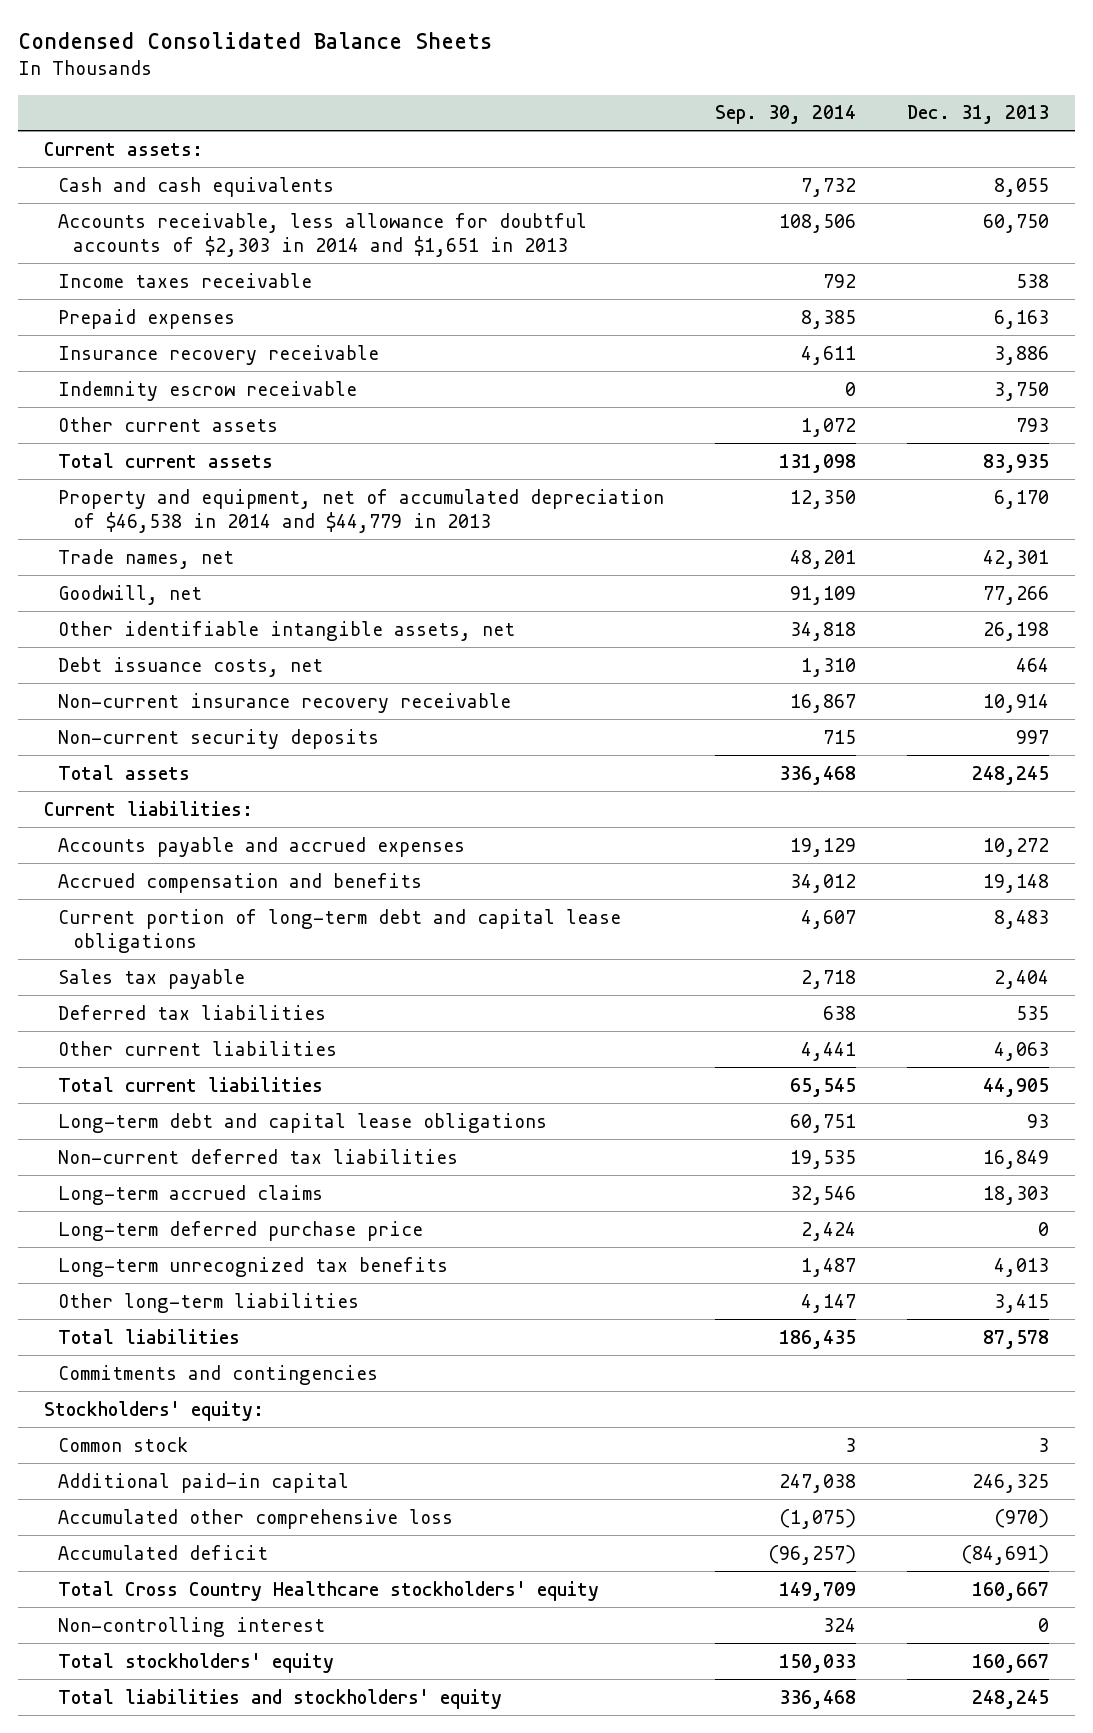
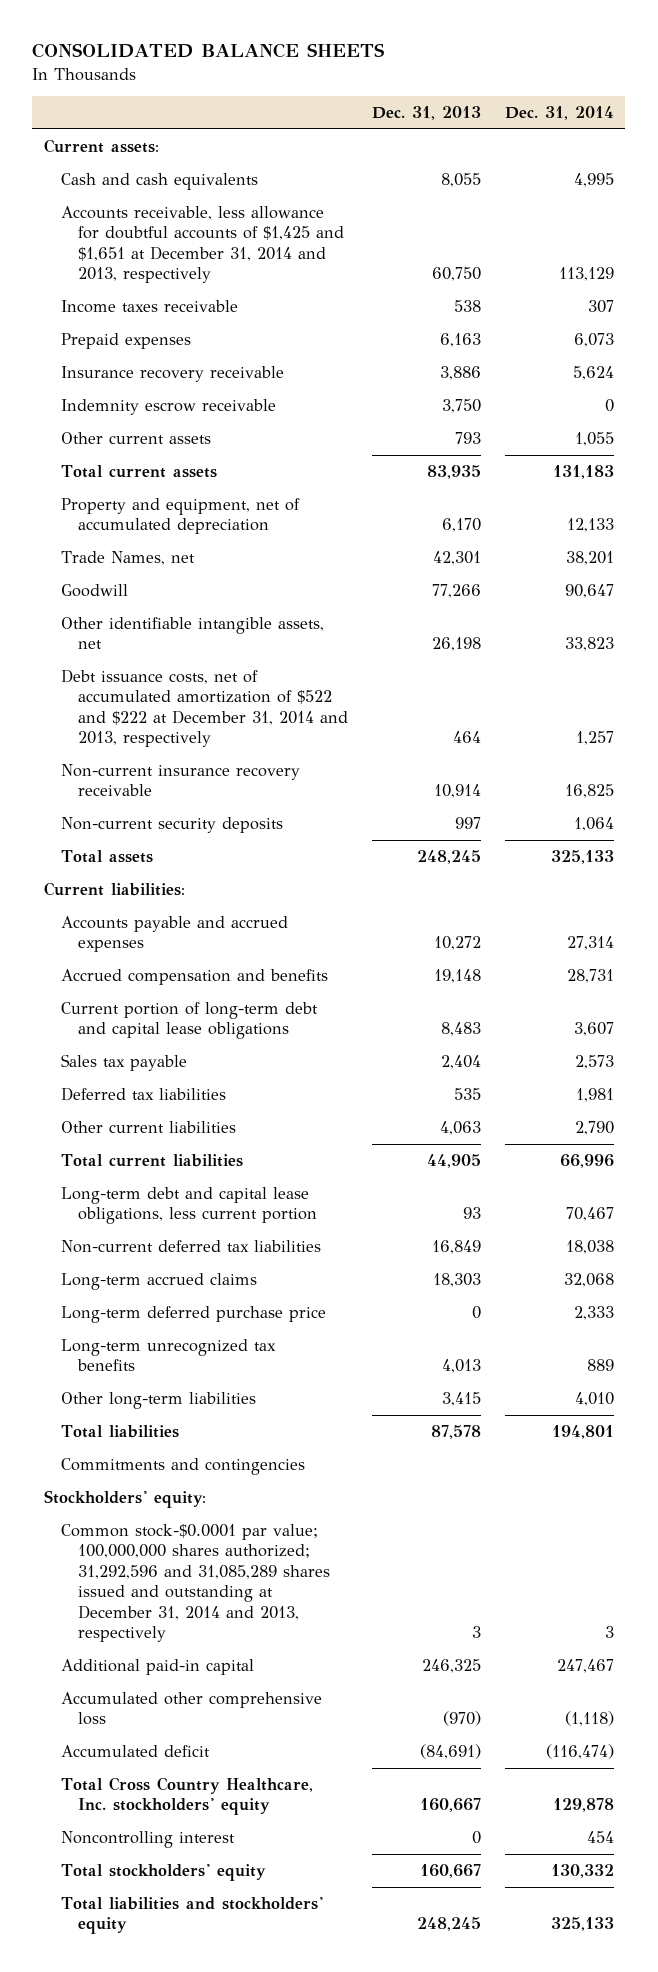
[18,31,493,49] Condensed Consolidated Balance Sheets -> [32,43,386,59] CONSOLIDATED BALANCE SHEETS
[715,105,857,125] Sep. 30, 2014 -> none
none -> [504,105,614,120] Dec. 31, 2014
[58,212,588,258] Accounts receivable, less allowance for doubtful accounts of $2,303 in 2014 and $1,651 in 2013 -> [60,205,344,284] Accounts receivable, less allowance for doubtful accounts of $1,425 and $1,651 at December 31, 2014 and 2013, respectively
[58,488,665,534] Property and equipment, net of accumulated depreciation of $46,538 in 2014 and $44,779 in 2013 -> [60,497,300,535] Property and equipment, net of accumulated depreciation
[58,548,235,569] Trade names, net -> [60,550,195,565] Trade Names, net
[58,584,203,605] Goodwill, net -> [60,583,128,597] Goodwill
[58,656,324,677] Debt issuance costs, net -> [60,668,348,748] Debt issuance costs, net of accumulated amortization of $522 and $222 at December 31, 2014 and 2013, respectively
[58,1112,548,1133] Long-term debt and capital lease obligations -> [60,1186,317,1225] Long-term debt and capital lease obligations, less current portion
[58,1436,189,1452] Common stock -> [60,1523,330,1643] Common stock-$0.0001 par value; 100,000,000 shares authorized; 31,292,596 and 31,085,289 shares issued and outstanding at December 31, 2014 and 2013, respectively
[58,1580,600,1601] Total Cross Country Healthcare stockholders' equity -> [60,1776,313,1816] Total Cross Country Healthcare, Inc. stockholders' equity
[58,1616,326,1637] Non-controlling interest -> [60,1830,235,1848] Noncontrolling interest

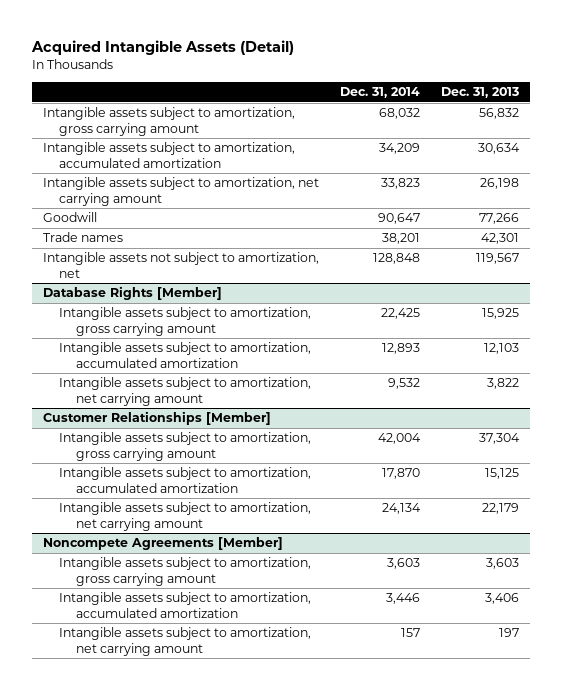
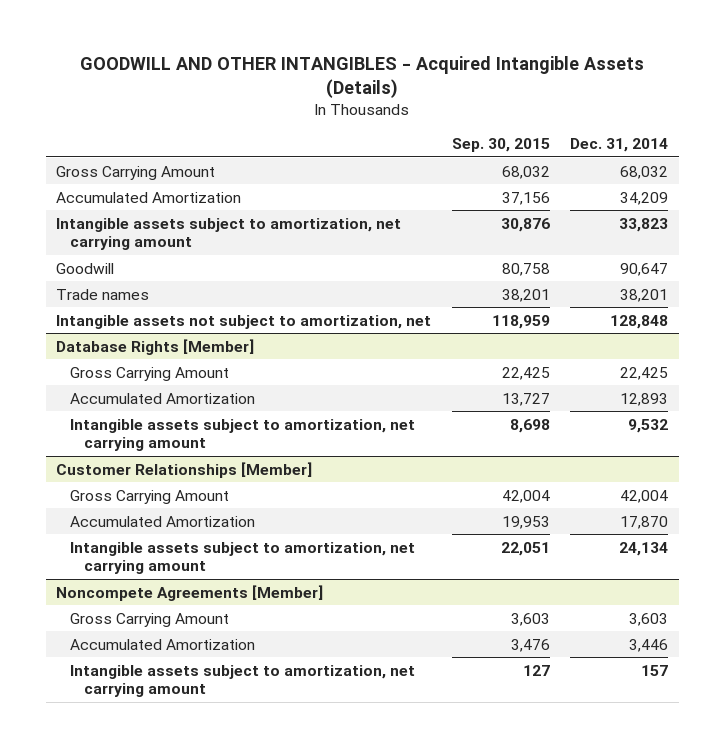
[31,40,295,56] Acquired Intangible Assets (Detail) -> [80,55,645,98] GOODWILL AND OTHER INTANGIBLES - Acquired Intangible Assets (Details)
[441,87,520,99] Dec. 31, 2013 -> none
none -> [451,138,550,153] Sep. 30, 2015
[42,107,295,137] Intangible assets subject to amortization, gross carrying amount -> [55,165,215,180] Gross Carrying Amount
[42,142,295,169] Intangible assets subject to amortization, accumulated amortization -> [55,191,241,203] Accumulated Amortization
[59,307,312,337] Intangible assets subject to amortization, gross carrying amount -> [69,366,229,381] Gross Carrying Amount
[59,342,312,369] Intangible assets subject to amortization, accumulated amortization -> [69,392,255,404] Accumulated Amortization
[59,432,312,462] Intangible assets subject to amortization, gross carrying amount -> [69,489,229,504] Gross Carrying Amount
[59,467,312,494] Intangible assets subject to amortization, accumulated amortization -> [69,515,255,527] Accumulated Amortization
[59,557,312,587] Intangible assets subject to amortization, gross carrying amount -> [69,612,229,627] Gross Carrying Amount
[59,592,312,619] Intangible assets subject to amortization, accumulated amortization -> [69,638,255,650] Accumulated Amortization

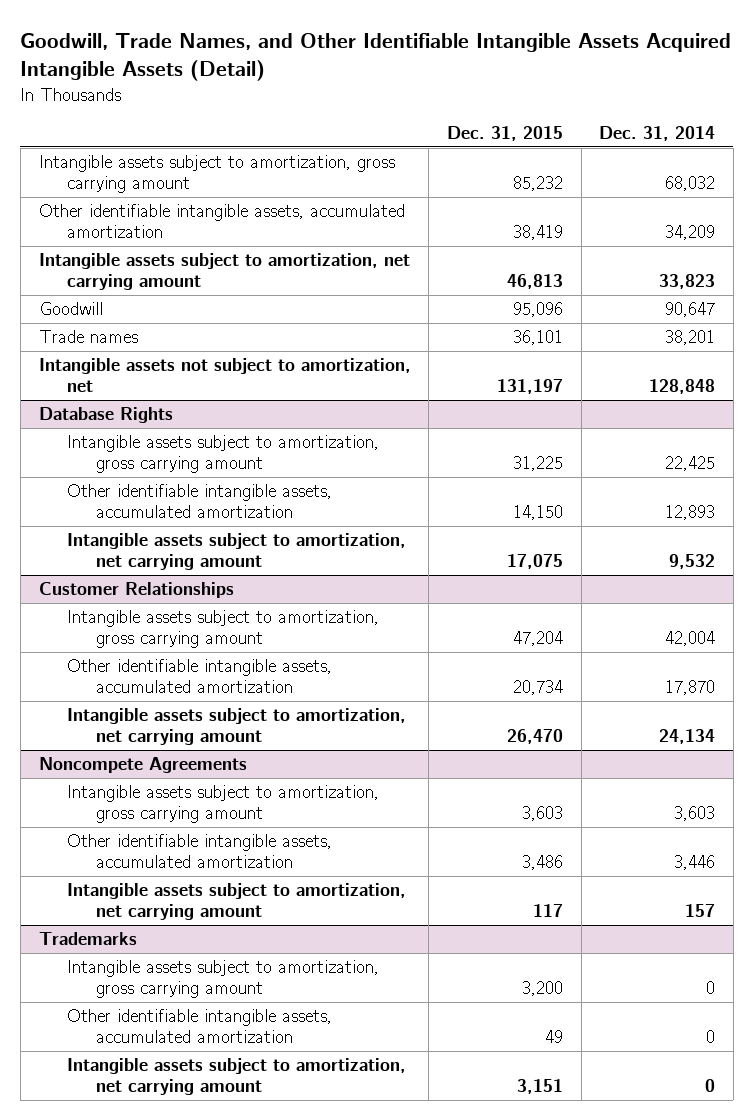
[80,55,645,98] GOODWILL AND OTHER INTANGIBLES - Acquired Intangible Assets (Details) -> [20,33,732,82] Goodwill, Trade Names, and Other Identifiable Intangible Assets Acquired Intangible Assets (Detail)
[451,138,550,153] Sep. 30, 2015 -> none
none -> [446,125,563,141] Dec. 31, 2015
[55,165,215,180] Gross Carrying Amount -> [38,155,395,193] Intangible assets subject to amortization, gross carrying amount
[55,191,241,203] Accumulated Amortization -> [38,204,405,238] Other identifiable intangible assets, accumulated amortization
[55,338,254,355] Database Rights [Member] -> [38,407,173,424] Database Rights
[69,366,229,381] Gross Carrying Amount -> [67,435,380,473] Intangible assets subject to amortization, gross carrying amount
[69,392,255,404] Accumulated Amortization -> [67,484,333,518] Other identifiable intangible assets, accumulated amortization
[55,461,312,478] Customer Relationships [Member] -> [38,582,234,599] Customer Relationships
[69,489,229,504] Gross Carrying Amount -> [67,610,380,648] Intangible assets subject to amortization, gross carrying amount
[69,515,255,527] Accumulated Amortization -> [67,659,333,693] Other identifiable intangible assets, accumulated amortization
[55,584,323,601] Noncompete Agreements [Member] -> [38,757,247,774] Noncompete Agreements
[69,612,229,627] Gross Carrying Amount -> [67,785,380,823] Intangible assets subject to amortization, gross carrying amount
[69,638,255,650] Accumulated Amortization -> [67,834,333,868] Other identifiable intangible assets, accumulated amortization
none -> [38,932,137,946] Trademarks
none -> [67,960,380,998] Intangible assets subject to amortization, gross carrying amount
none -> [67,1009,333,1043] Other identifiable intangible assets, accumulated amortization
none -> [67,1058,407,1095] Intangible assets subject to amortization, net carrying amount

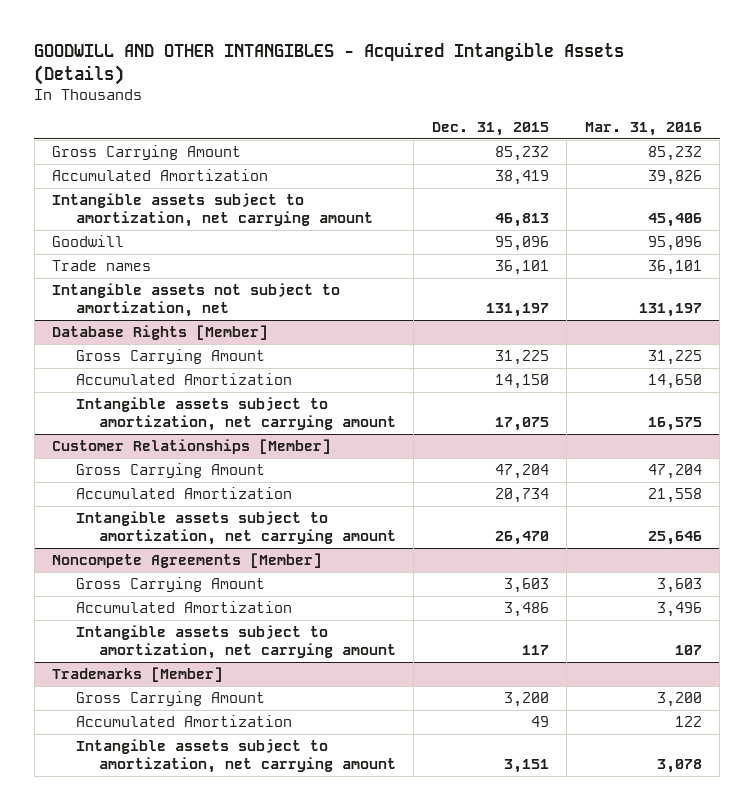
[20,33,732,82] Goodwill, Trade Names, and Other Identifiable Intangible Assets Acquired Intangible Assets (Detail) -> [34,42,625,86] GOODWILL AND OTHER INTANGIBLES - Acquired Intangible Assets (Details)
[599,125,716,141] Dec. 31, 2014 -> none
none -> [584,122,702,137] Mar. 31, 2016
[38,155,395,193] Intangible assets subject to amortization, gross carrying amount -> [52,145,242,161] Gross Carrying Amount
[38,204,405,238] Other identifiable intangible assets, accumulated amortization -> [52,169,269,182] Accumulated Amortization
[38,407,173,424] Database Rights -> [52,325,269,341] Database Rights [Member]
[67,435,380,473] Intangible assets subject to amortization, gross carrying amount -> [75,349,265,365] Gross Carrying Amount
[67,484,333,518] Other identifiable intangible assets, accumulated amortization -> [75,373,292,386] Accumulated Amortization
[38,582,234,599] Customer Relationships -> [52,439,332,455] Customer Relationships [Member]
[67,610,380,648] Intangible assets subject to amortization, gross carrying amount -> [75,463,265,479] Gross Carrying Amount
[67,659,333,693] Other identifiable intangible assets, accumulated amortization -> [75,487,292,500] Accumulated Amortization
[38,757,247,774] Noncompete Agreements -> [52,553,323,569] Noncompete Agreements [Member]
[67,785,380,823] Intangible assets subject to amortization, gross carrying amount -> [75,577,265,593] Gross Carrying Amount
[67,834,333,868] Other identifiable intangible assets, accumulated amortization -> [75,601,292,614] Accumulated Amortization
[38,932,137,946] Trademarks -> [52,667,224,683] Trademarks [Member]
[67,960,380,998] Intangible assets subject to amortization, gross carrying amount -> [75,691,265,707] Gross Carrying Amount
[67,1009,333,1043] Other identifiable intangible assets, accumulated amortization -> [75,715,292,728] Accumulated Amortization

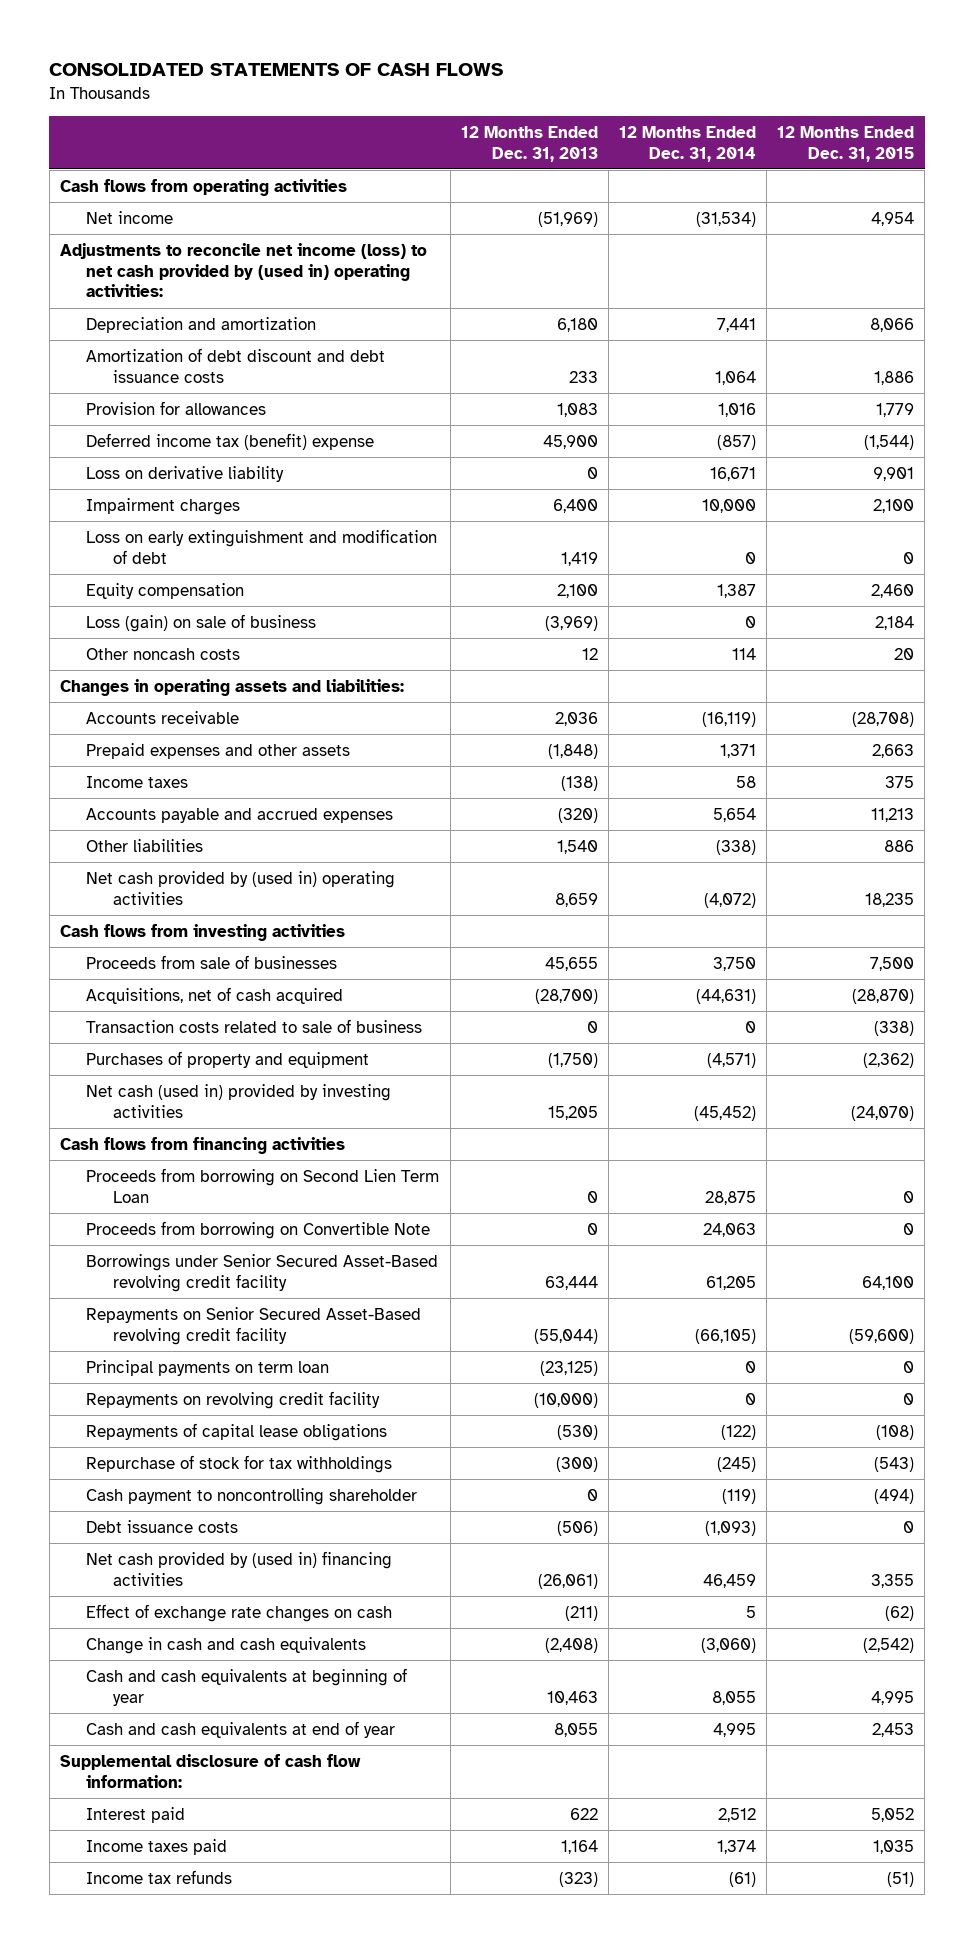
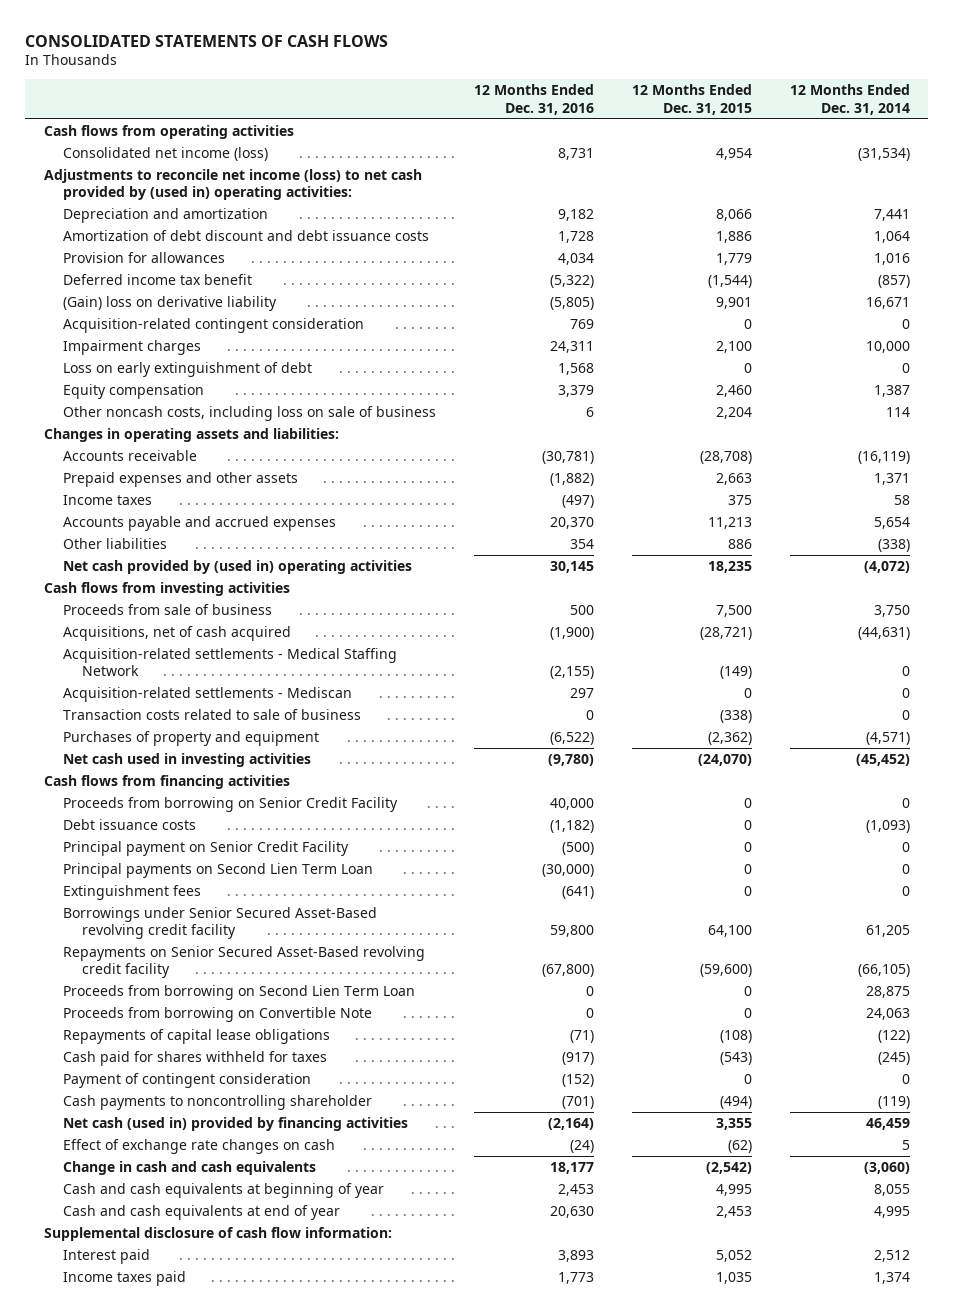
[460,125,598,162] 12 Months Ended Dec. 31, 2013 -> none
none -> [474,84,595,115] 12 Months Ended Dec. 31, 2016
[86,210,174,224] Net income -> [63,146,269,161] Consolidated net income (loss)
[86,432,375,450] Deferred income tax (benefit) expense -> [63,273,253,285] Deferred income tax benefit
[86,465,285,482] Loss on derivative liability -> [63,295,278,311] (Gain) loss on derivative liability
none -> [63,317,365,333] Acquisition-related contingent consideration
[86,528,438,564] Loss on early extinguishment and modification of debt -> [63,361,313,377] Loss on early extinguishment of debt
[86,613,317,632] Loss (gain) on sale of business -> none
[86,647,241,660] Other noncash costs -> [63,405,437,421] Other noncash costs, including loss on sale of business
[894,647,915,660] 20 -> [715,406,752,419] 2,204
[86,954,338,969] Proceeds from sale of businesses -> [63,603,273,615] Proceeds from sale of business
[852,988,915,1004] (28,870) -> [699,626,752,640] (28,721)
none -> [63,647,398,677] Acquisition-related settlements - Medical Staffing Network
none -> [63,686,353,702] Acquisition-related settlements - Mediscan
[86,1083,392,1118] Net cash (used in) provided by investing activities -> [63,752,312,767] Net cash used in investing activities
none -> [63,796,399,812] Proceeds from borrowing on Senior Credit Facility
[86,1519,239,1533] Debt issuance costs -> [63,818,197,830] Debt issuance costs
none -> [63,840,350,856] Principal payment on Senior Credit Facility
none -> [63,862,374,878] Principal payments on Second Lien Term Loan
none -> [63,884,202,900] Extinguishment fees
[86,1359,330,1376] Principal payments on term loan -> none
[86,1390,381,1409] Repayments on revolving credit facility -> none
[86,1167,440,1203] Proceeds from borrowing on Second Lien Term Loan -> [63,984,416,1000] Proceeds from borrowing on Second Lien Term Loan
[86,1220,431,1239] Proceeds from borrowing on Convertible Note -> [63,1006,373,1022] Proceeds from borrowing on Convertible Note
[86,1454,393,1473] Repurchase of stock for tax withholdings -> [63,1050,328,1066] Cash paid for shares withheld for taxes
none -> [63,1072,312,1088] Payment of contingent consideration
[86,1487,418,1505] Cash payment to noncontrolling shareholder -> [63,1094,373,1110] Cash payments to noncontrolling shareholder
[86,1550,393,1586] Net cash provided by (used in) financing activities -> [63,1116,409,1131] Net cash (used in) provided by financing activities
[86,1869,233,1884] Income tax refunds -> none

